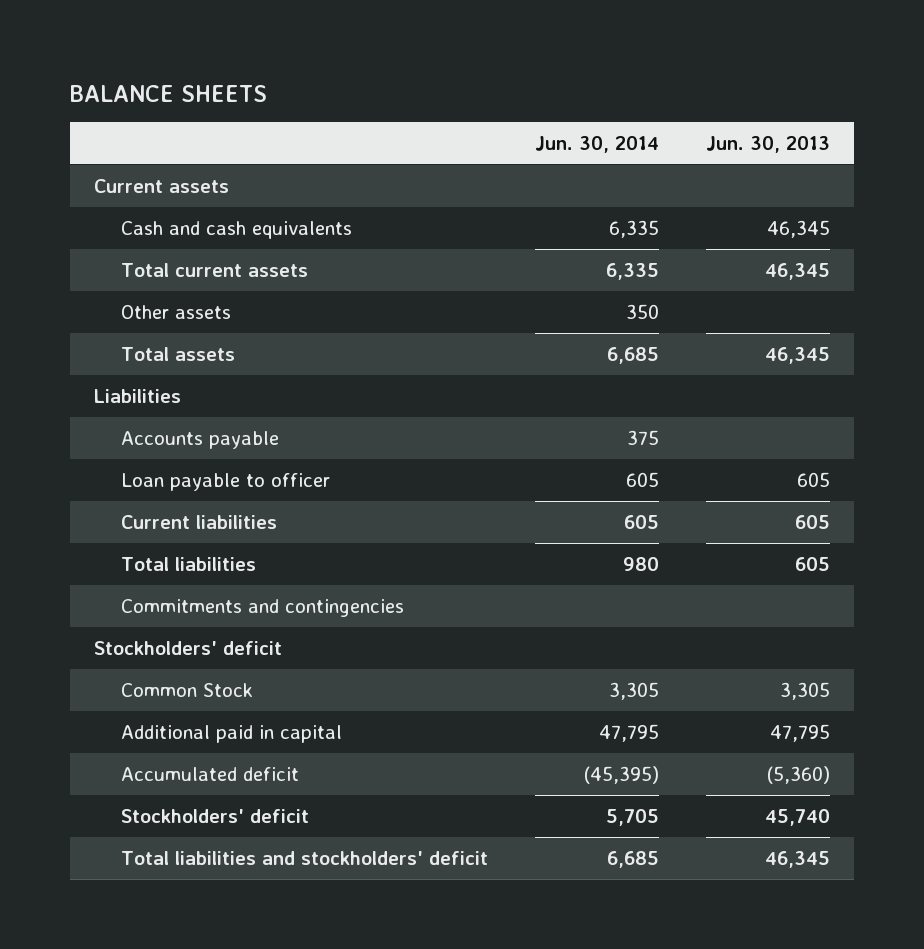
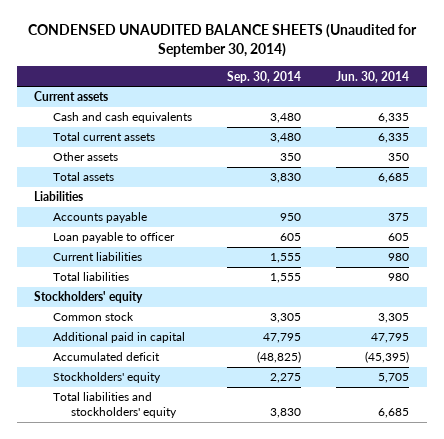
[70,84,268,102] BALANCE SHEETS -> [27,24,417,58] CONDENSED UNAUDITED BALANCE SHEETS (Unaudited for September 30, 2014)
[706,135,831,153] Jun. 30, 2013 -> none
none -> [226,70,301,83] Sep. 30, 2014
[624,514,660,529] 605 -> [388,253,410,262] 980
[121,598,405,617] Commitments and contingencies -> none
[93,640,282,655] Stockholders' deficit -> [34,291,144,304] Stockholders' equity
[121,682,254,697] Common Stock -> [52,312,134,322] Common stock
[121,808,310,823] Stockholders' deficit -> [52,372,161,384] Stockholders' equity
[121,850,489,865] Total liabilities and stockholders' deficit -> [52,392,177,419] Total liabilities and stockholders' equity

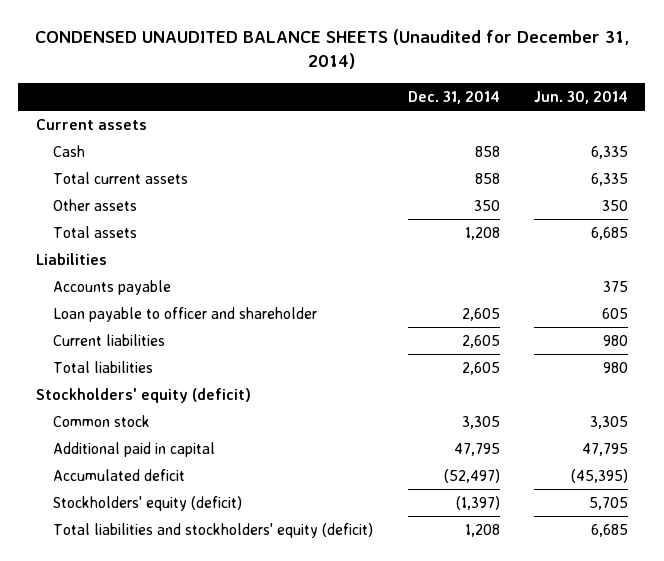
[27,24,417,58] CONDENSED UNAUDITED BALANCE SHEETS (Unaudited for September 30, 2014) -> [34,28,629,70] CONDENSED UNAUDITED BALANCE SHEETS (Unaudited for December 31, 2014)
[226,70,301,83] Sep. 30, 2014 -> none
none -> [407,90,500,104] Dec. 31, 2014
[52,112,192,124] Cash and cash equivalents -> [52,144,85,157] Cash
[52,232,175,244] Loan payable to officer -> [52,306,317,322] Loan payable to officer and shareholder
[34,291,144,304] Stockholders' equity -> [35,387,251,403] Stockholders' equity (deficit)
[52,372,161,384] Stockholders' equity -> [52,495,242,511] Stockholders' equity (deficit)
[52,392,177,419] Total liabilities and stockholders' equity -> [52,522,373,538] Total liabilities and stockholders' equity (deficit)

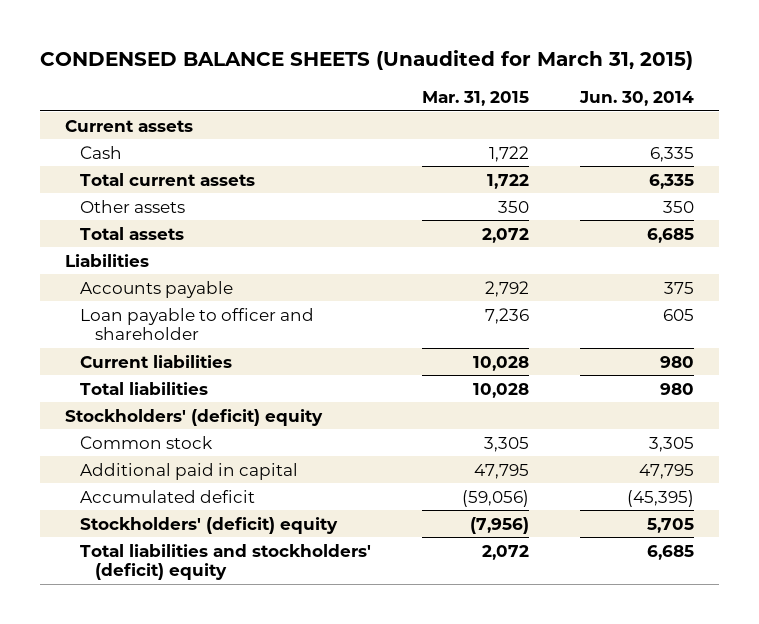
[34,28,629,70] CONDENSED UNAUDITED BALANCE SHEETS (Unaudited for December 31, 2014) -> [39,50,693,71] CONDENSED BALANCE SHEETS (Unaudited for March 31, 2015)
[407,90,500,104] Dec. 31, 2014 -> none
none -> [421,91,529,107] Mar. 31, 2015
[35,387,251,403] Stockholders' equity (deficit) -> [65,408,324,426] Stockholders' (deficit) equity
[52,495,242,511] Stockholders' equity (deficit) -> [79,516,338,534] Stockholders' (deficit) equity
[52,522,373,538] Total liabilities and stockholders' equity (deficit) -> [79,543,371,581] Total liabilities and stockholders' (deficit) equity

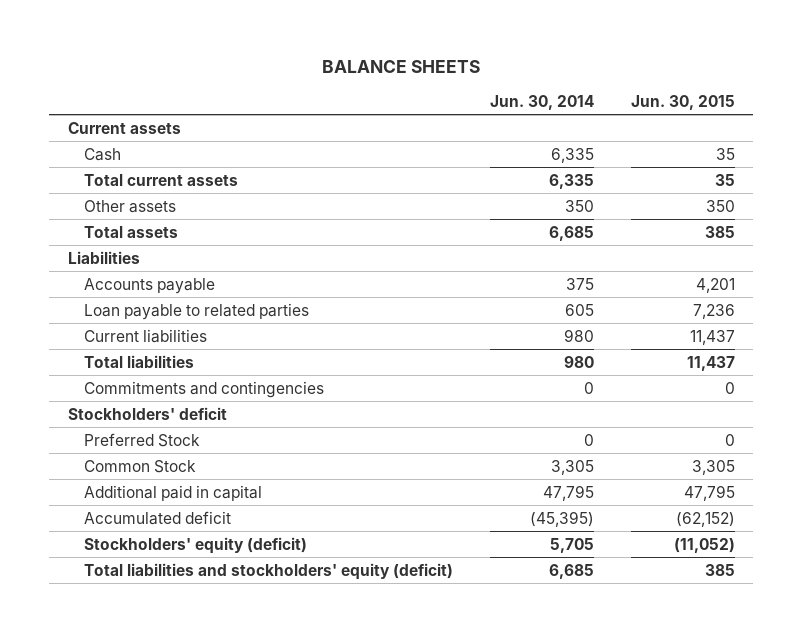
[39,50,693,71] CONDENSED BALANCE SHEETS (Unaudited for March 31, 2015) -> [322,60,481,74] BALANCE SHEETS
[421,91,529,107] Mar. 31, 2015 -> none
none -> [630,95,735,111] Jun. 30, 2015
[79,307,314,341] Loan payable to officer and shareholder -> none
none -> [84,302,310,320] Loan payable to related parties
none -> [84,380,325,398] Commitments and contingencies
[65,408,324,426] Stockholders' (deficit) equity -> [67,406,227,420] Stockholders' deficit
none -> [84,432,201,447] Preferred Stock
[79,435,213,449] Common stock -> [84,459,197,473] Common Stock
[79,516,338,534] Stockholders' (deficit) equity -> [84,536,308,554] Stockholders' equity (deficit)
[79,543,371,581] Total liabilities and stockholders' (deficit) equity -> [84,562,454,580] Total liabilities and stockholders' equity (deficit)

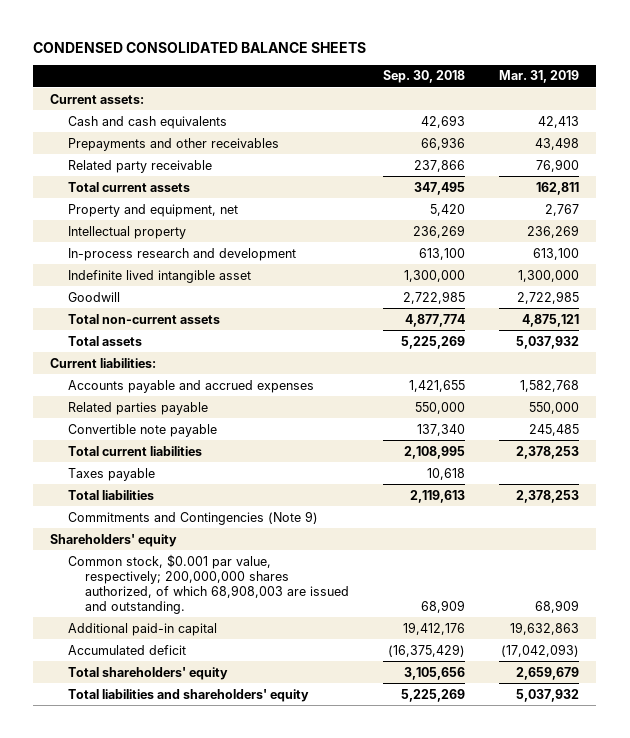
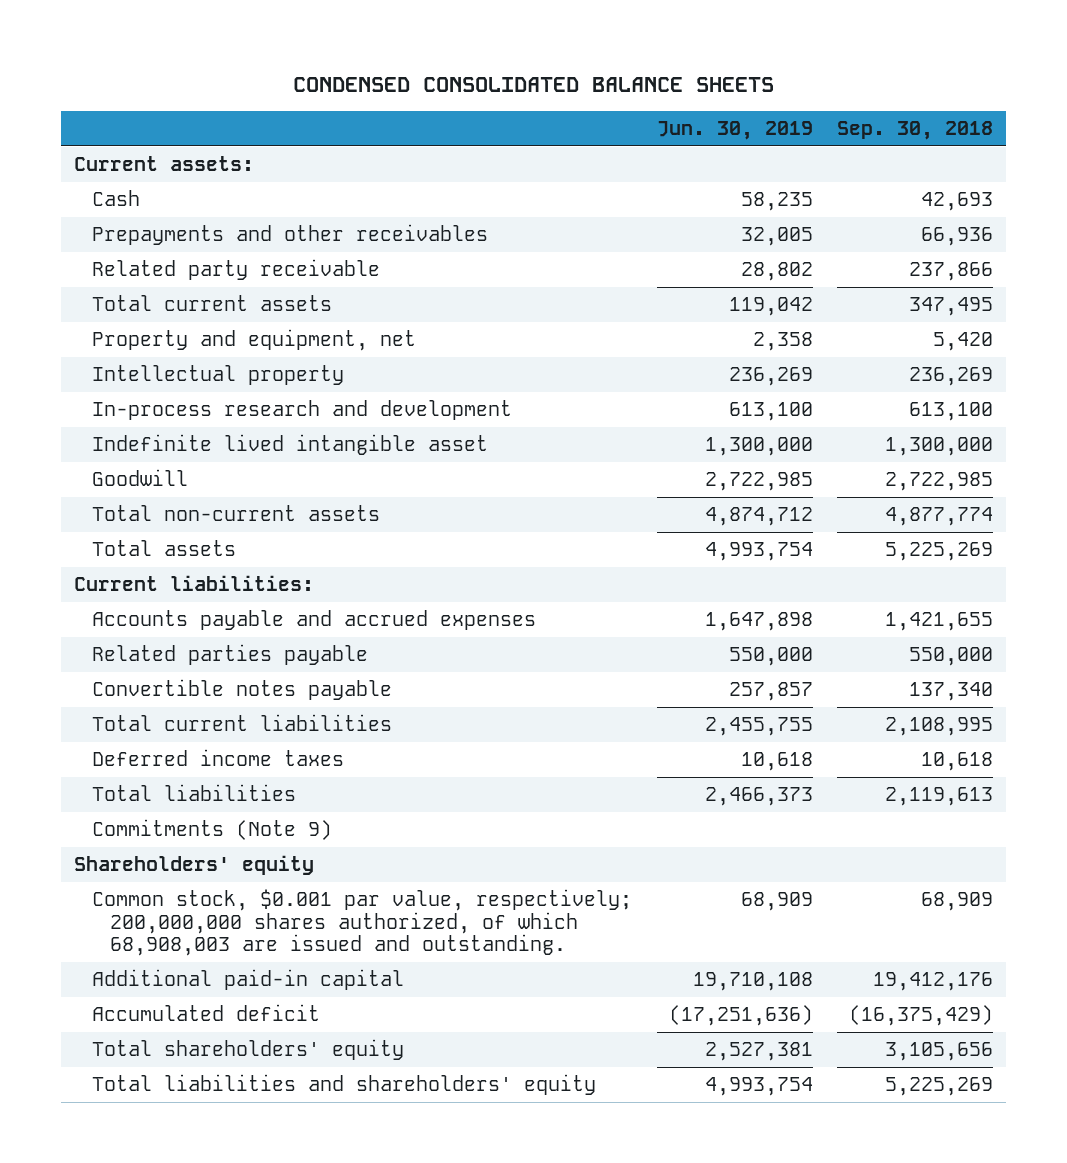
[499,70,580,84] Mar. 31, 2019 -> none
none -> [656,121,813,141] Jun. 30, 2019
[67,115,227,129] Cash and cash equivalents -> [91,190,140,207] Cash
[67,423,217,437] Convertible note payable -> [91,679,392,701] Convertible notes payable
[67,467,155,481] Taxes payable -> [91,749,344,767] Deferred income taxes
[67,510,318,525] Commitments and Contingencies (Note 9) -> [91,819,332,841] Commitments (Note 9)

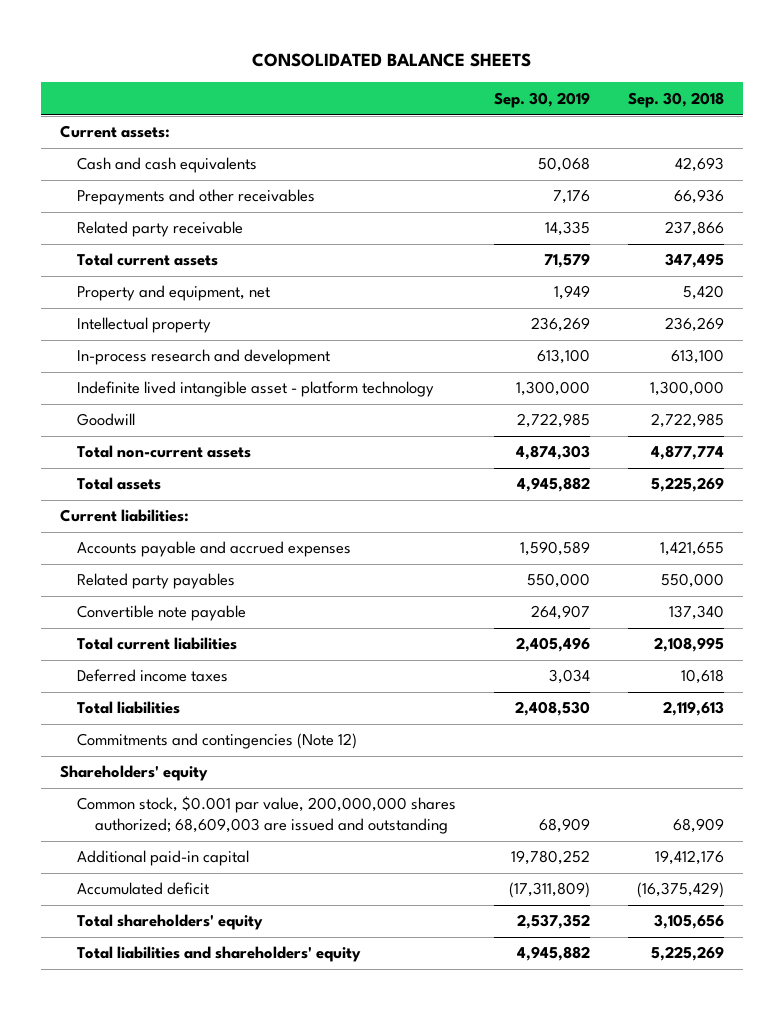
[292,76,774,92] CONDENSED CONSOLIDATED BALANCE SHEETS -> [251,53,531,68] CONSOLIDATED BALANCE SHEETS
[656,121,813,141] Jun. 30, 2019 -> none
none -> [494,91,591,108] Sep. 30, 2019
[91,190,140,207] Cash -> [77,157,258,174] Cash and cash equivalents
[91,434,488,456] Indefinite lived intangible asset -> [77,381,435,398] Indefinite lived intangible asset - platform technology
[91,644,368,666] Related parties payable -> [77,573,236,590] Related party payables
[91,679,392,701] Convertible notes payable -> [77,605,247,622] Convertible note payable
[91,819,332,841] Commitments (Note 9) -> [77,733,358,750] Commitments and contingencies (Note 12)
[91,889,632,956] Common stock, $0.001 par value, respectively; 200,000,000 shares authorized, of which 68,908,003 are issued and outstanding. -> [77,796,457,835] Common stock, $0.001 par value, 200,000,000 shares authorized; 68,609,003 are issued and outstanding

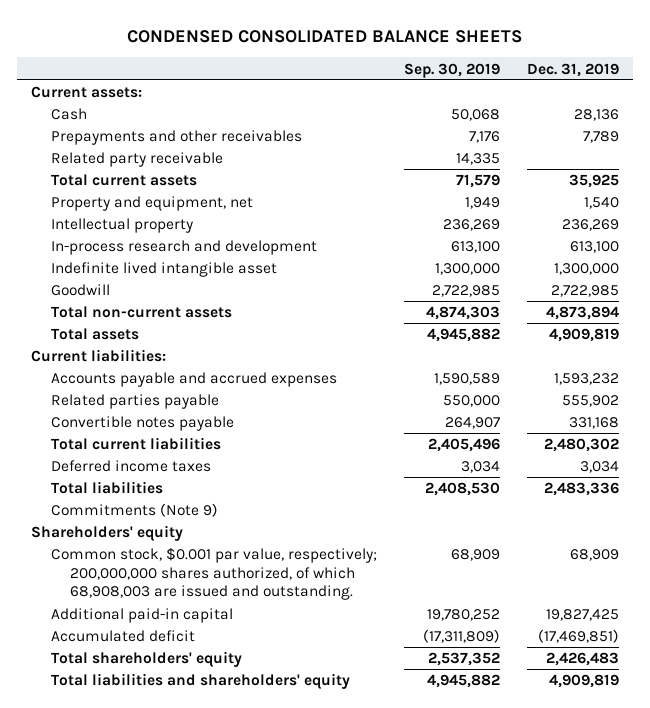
[251,53,531,68] CONSOLIDATED BALANCE SHEETS -> [127,29,523,43] CONDENSED CONSOLIDATED BALANCE SHEETS
[627,91,724,108] Sep. 30, 2018 -> none
none -> [527,62,620,77] Dec. 31, 2019
[77,157,258,174] Cash and cash equivalents -> [50,108,87,121] Cash
[77,381,435,398] Indefinite lived intangible asset - platform technology -> [50,262,277,278] Indefinite lived intangible asset
[77,573,236,590] Related party payables -> [50,394,219,410] Related parties payable
[77,605,247,622] Convertible note payable -> [50,416,234,432] Convertible notes payable
[77,733,358,750] Commitments and contingencies (Note 12) -> [50,503,218,518] Commitments (Note 9)
[77,796,457,835] Common stock, $0.001 par value, 200,000,000 shares authorized; 68,609,003 are issued and outstanding -> [50,547,377,601] Common stock, $0.001 par value, respectively; 200,000,000 shares authorized, of which 68,908,003 are issued and outstanding.

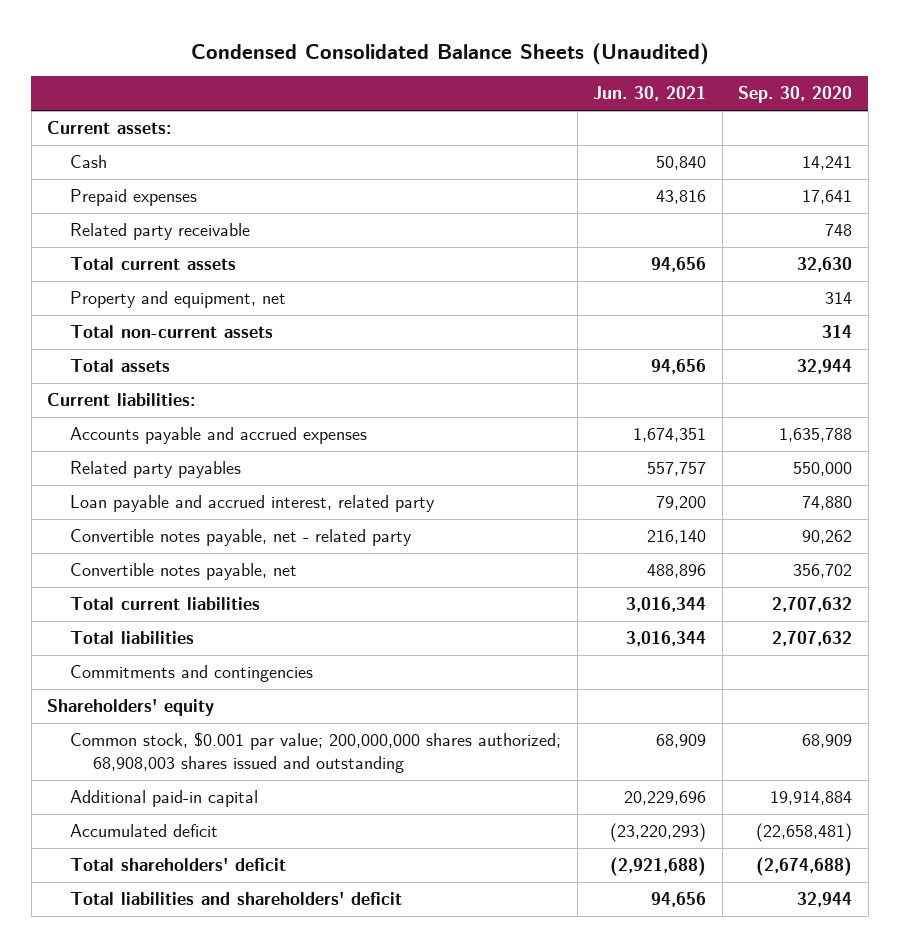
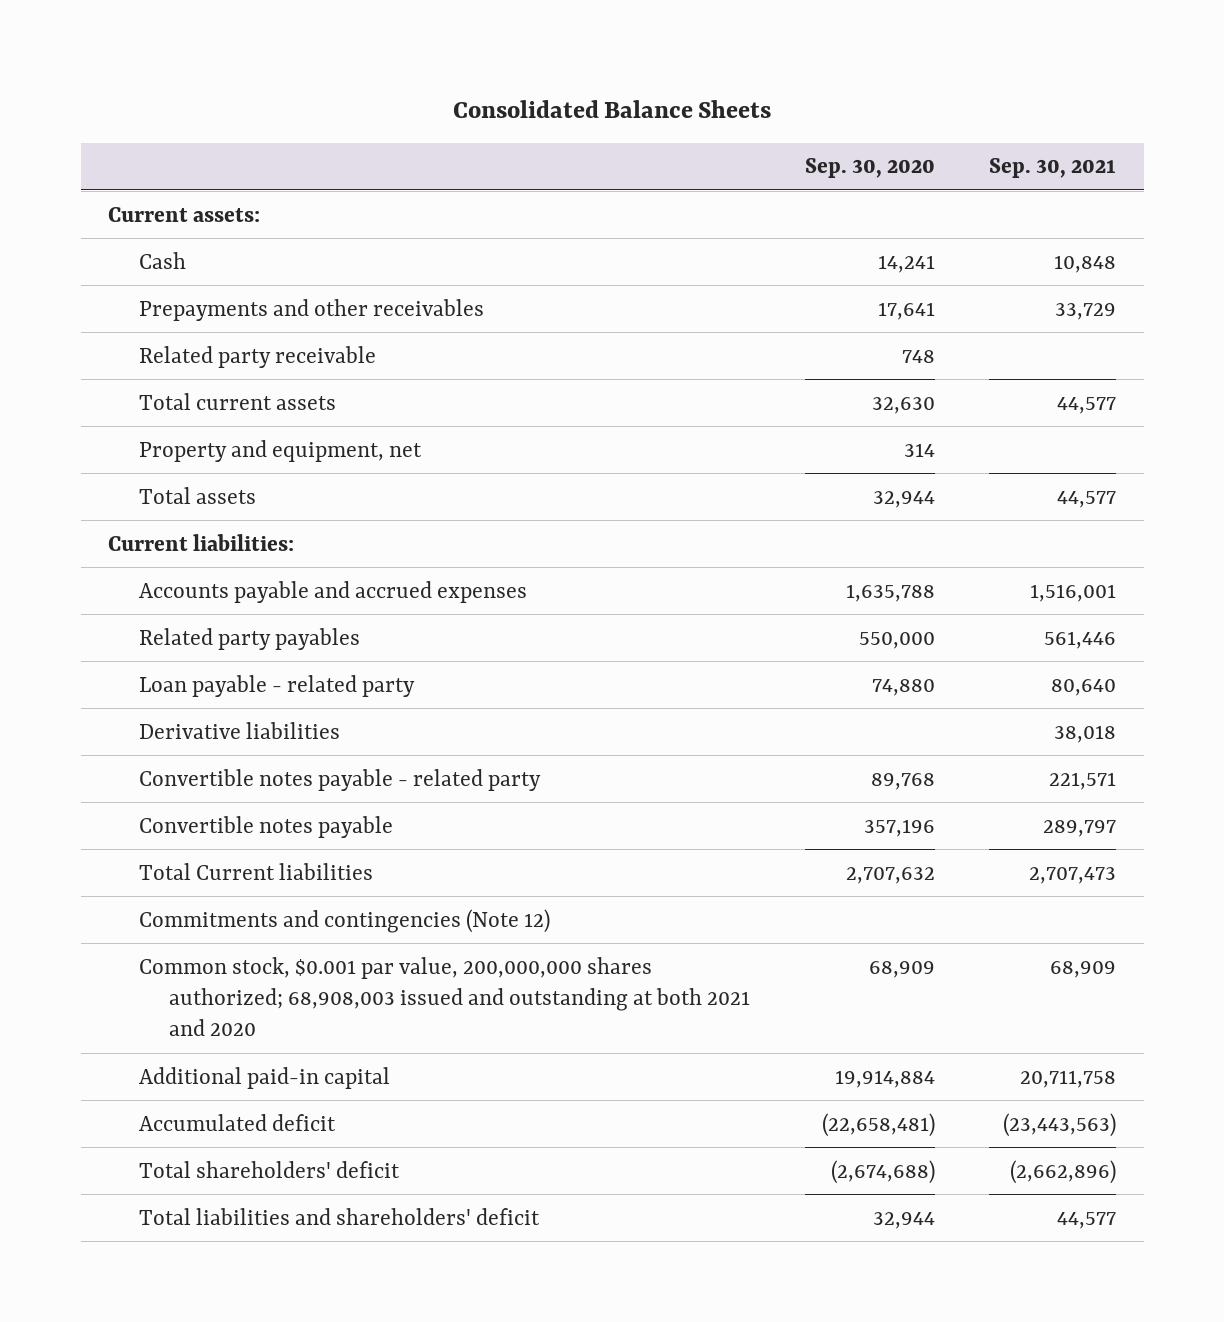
[190,42,709,65] Condensed Consolidated Balance Sheets (Unaudited) -> [453,100,772,119] Consolidated Balance Sheets
[593,86,707,102] Jun. 30, 2021 -> none
none -> [989,158,1117,179] Sep. 30, 2021
[69,189,197,207] Prepaid expenses -> [138,298,484,321] Prepayments and other receivables
[69,325,273,339] Total non-current assets -> none
[69,631,194,645] Total liabilities -> none
[47,699,215,717] Shareholders' equity -> none
[69,495,435,513] Loan payable and accrued interest, related party -> [138,674,415,697] Loan payable - related party
none -> [138,721,340,739] Derivative liabilities
[69,529,412,547] Convertible notes payable, net - related party -> [138,768,541,791] Convertible notes payable - related party
[802,530,853,545] 90,262 -> [870,772,935,790] 89,768
[69,563,297,581] Convertible notes payable, net -> [138,815,393,838] Convertible notes payable
[793,564,853,579] 356,702 -> [863,818,935,837] 357,196
[69,597,260,611] Total current liabilities -> [138,862,373,880] Total Current liabilities
[69,665,313,683] Commitments and contingencies -> [138,908,550,933] Commitments and contingencies (Note 12)
[69,732,561,773] Common stock, $0.001 par value; 200,000,000 shares authorized; 68,908,003 shares issued and outstanding -> [138,956,751,1037] Common stock, $0.001 par value, 200,000,000 shares authorized; 68,908,003 issued and outstanding at both 2021 and 2020

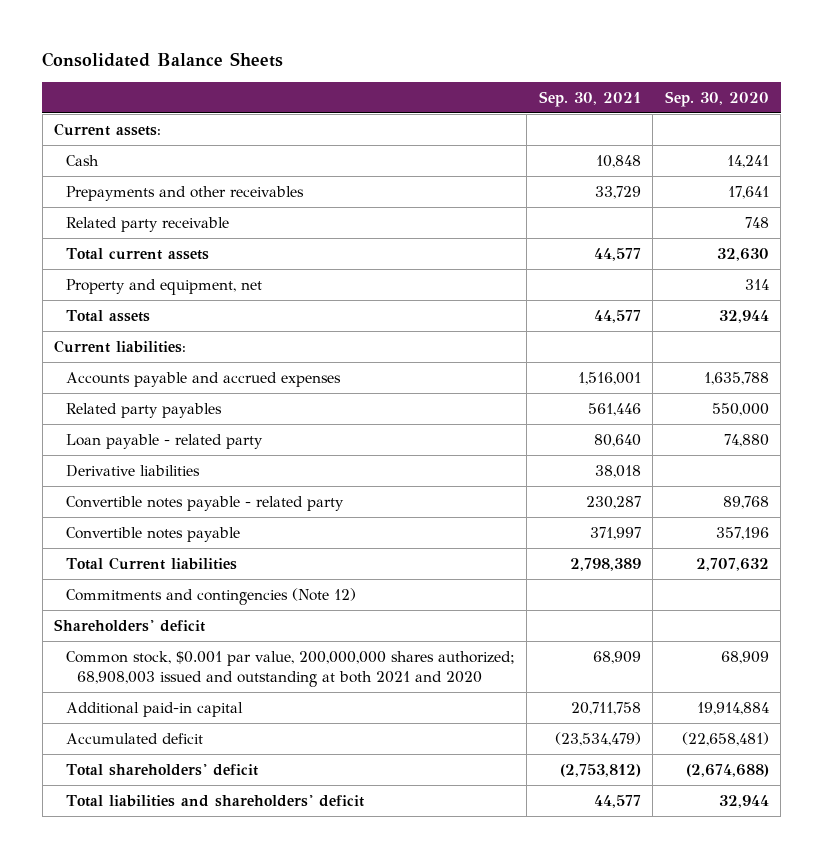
[1049,771,1117,790] 221,571 -> [585,495,641,509] 230,287
[1043,819,1117,837] 289,797 -> [589,526,641,540] 371,997
[1029,866,1117,884] 2,707,473 -> [569,557,641,571] 2,798,389
none -> [54,618,206,632] Shareholders' deficit
[1003,1112,1117,1137] (23,443,563) -> [554,731,641,746] (23,534,479)
[1010,1159,1117,1184] (2,662,896) -> [559,763,641,777] (2,753,812)

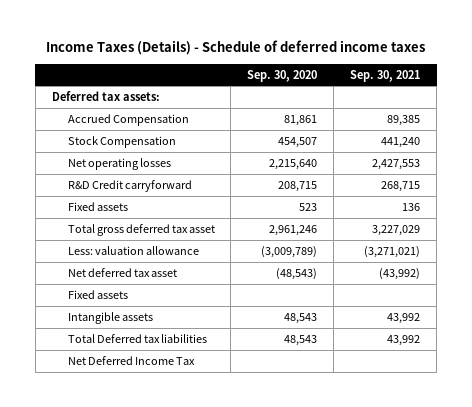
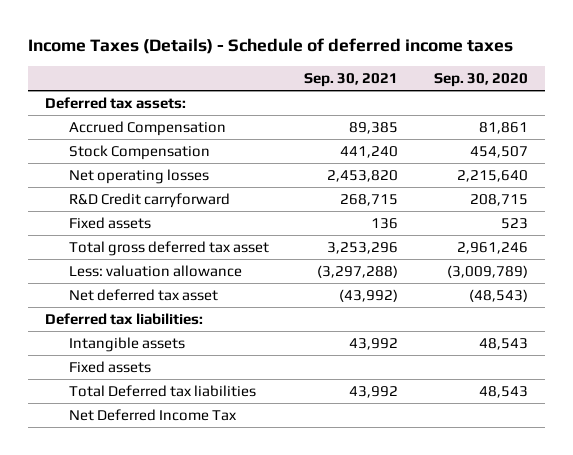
[372,158,421,170] 2,427,553 -> [327,169,399,182] 2,453,820
[372,224,421,236] 3,227,029 -> [327,241,399,254] 3,253,296
[364,245,421,258] (3,271,021) -> [317,264,399,278] (3,297,288)
none -> [45,312,204,325] Deferred tax liabilities:
[67,289,128,299] Fixed assets -> [68,360,151,373] Fixed assets

